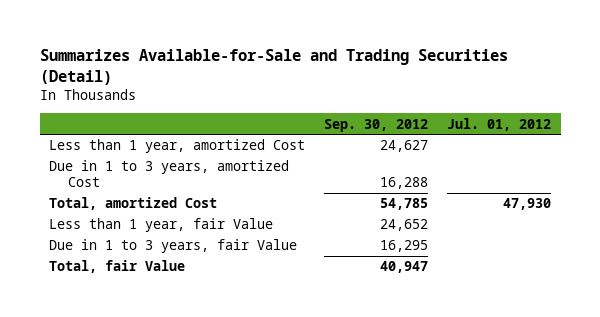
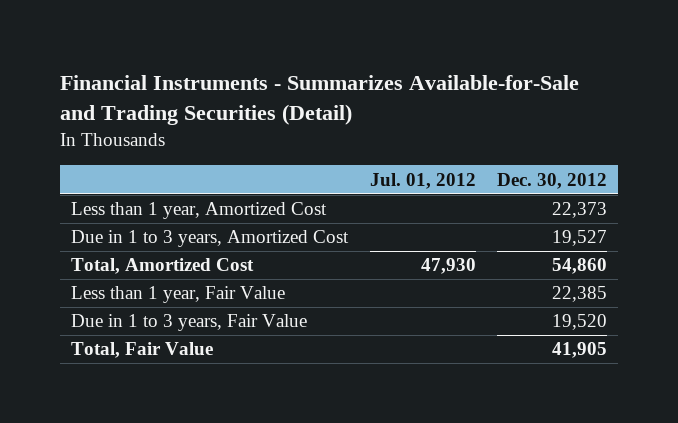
[39,48,508,85] Summarizes Available-for-Sale and Trading Securities (Detail) -> [60,75,580,126] Financial Instruments - Summarizes Available-for-Sale and Trading Securities (Detail)
[324,118,429,132] Sep. 30, 2012 -> none
none -> [496,172,607,189] Dec. 30, 2012
[49,139,306,154] Less than 1 year, amortized Cost -> [71,202,328,220] Less than 1 year, Amortized Cost
[49,160,290,188] Due in 1 to 3 years, amortized Cost -> [71,230,350,248] Due in 1 to 3 years, Amortized Cost
[49,197,218,211] Total, amortized Cost -> [71,258,255,275] Total, Amortized Cost
[49,218,274,233] Less than 1 year, fair Value -> [71,286,286,304] Less than 1 year, Fair Value
[49,239,298,254] Due in 1 to 3 years, fair Value -> [71,314,308,332] Due in 1 to 3 years, Fair Value
[49,260,186,274] Total, fair Value -> [71,342,214,359] Total, Fair Value

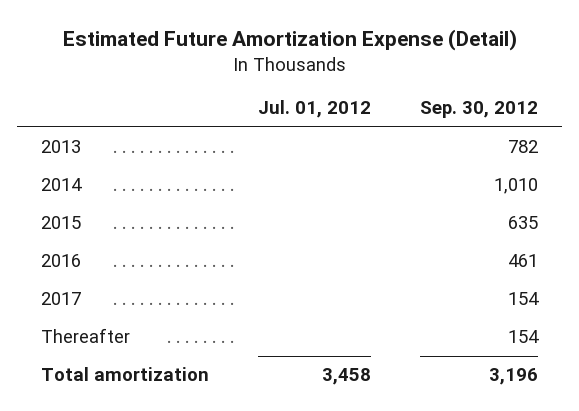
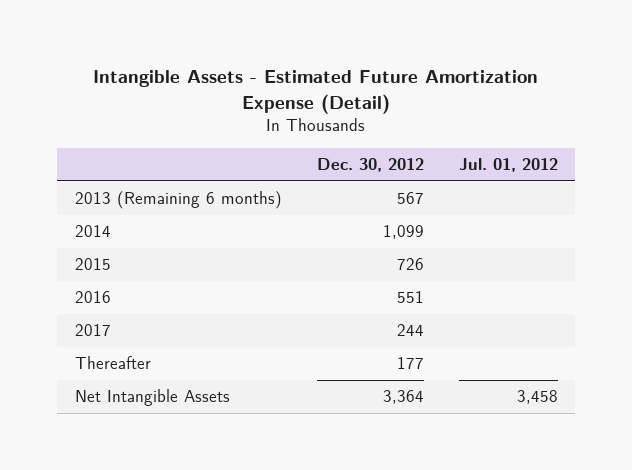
[62,28,517,51] Estimated Future Amortization Expense (Detail) -> [93,69,539,114] Intangible Assets - Estimated Future Amortization Expense (Detail)
[419,101,538,119] Sep. 30, 2012 -> none
none -> [316,158,424,173] Dec. 30, 2012
[41,140,82,154] 2013 -> [74,191,282,210] 2013 (Remaining 6 months)
[41,367,210,382] Total amortization -> [74,389,230,407] Net Intangible Assets

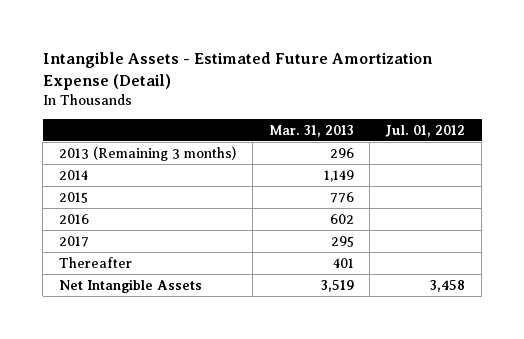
[316,158,424,173] Dec. 30, 2012 -> none
none -> [268,124,354,137] Mar. 31, 2013
[74,191,282,210] 2013 (Remaining 6 months) -> [59,145,237,161] 2013 (Remaining 3 months)

